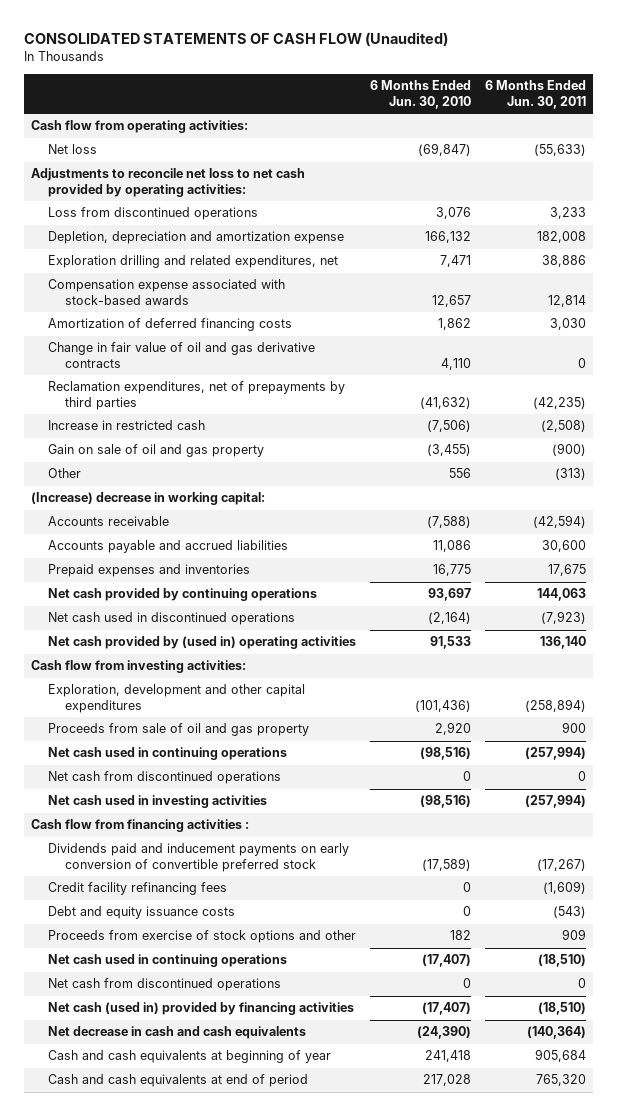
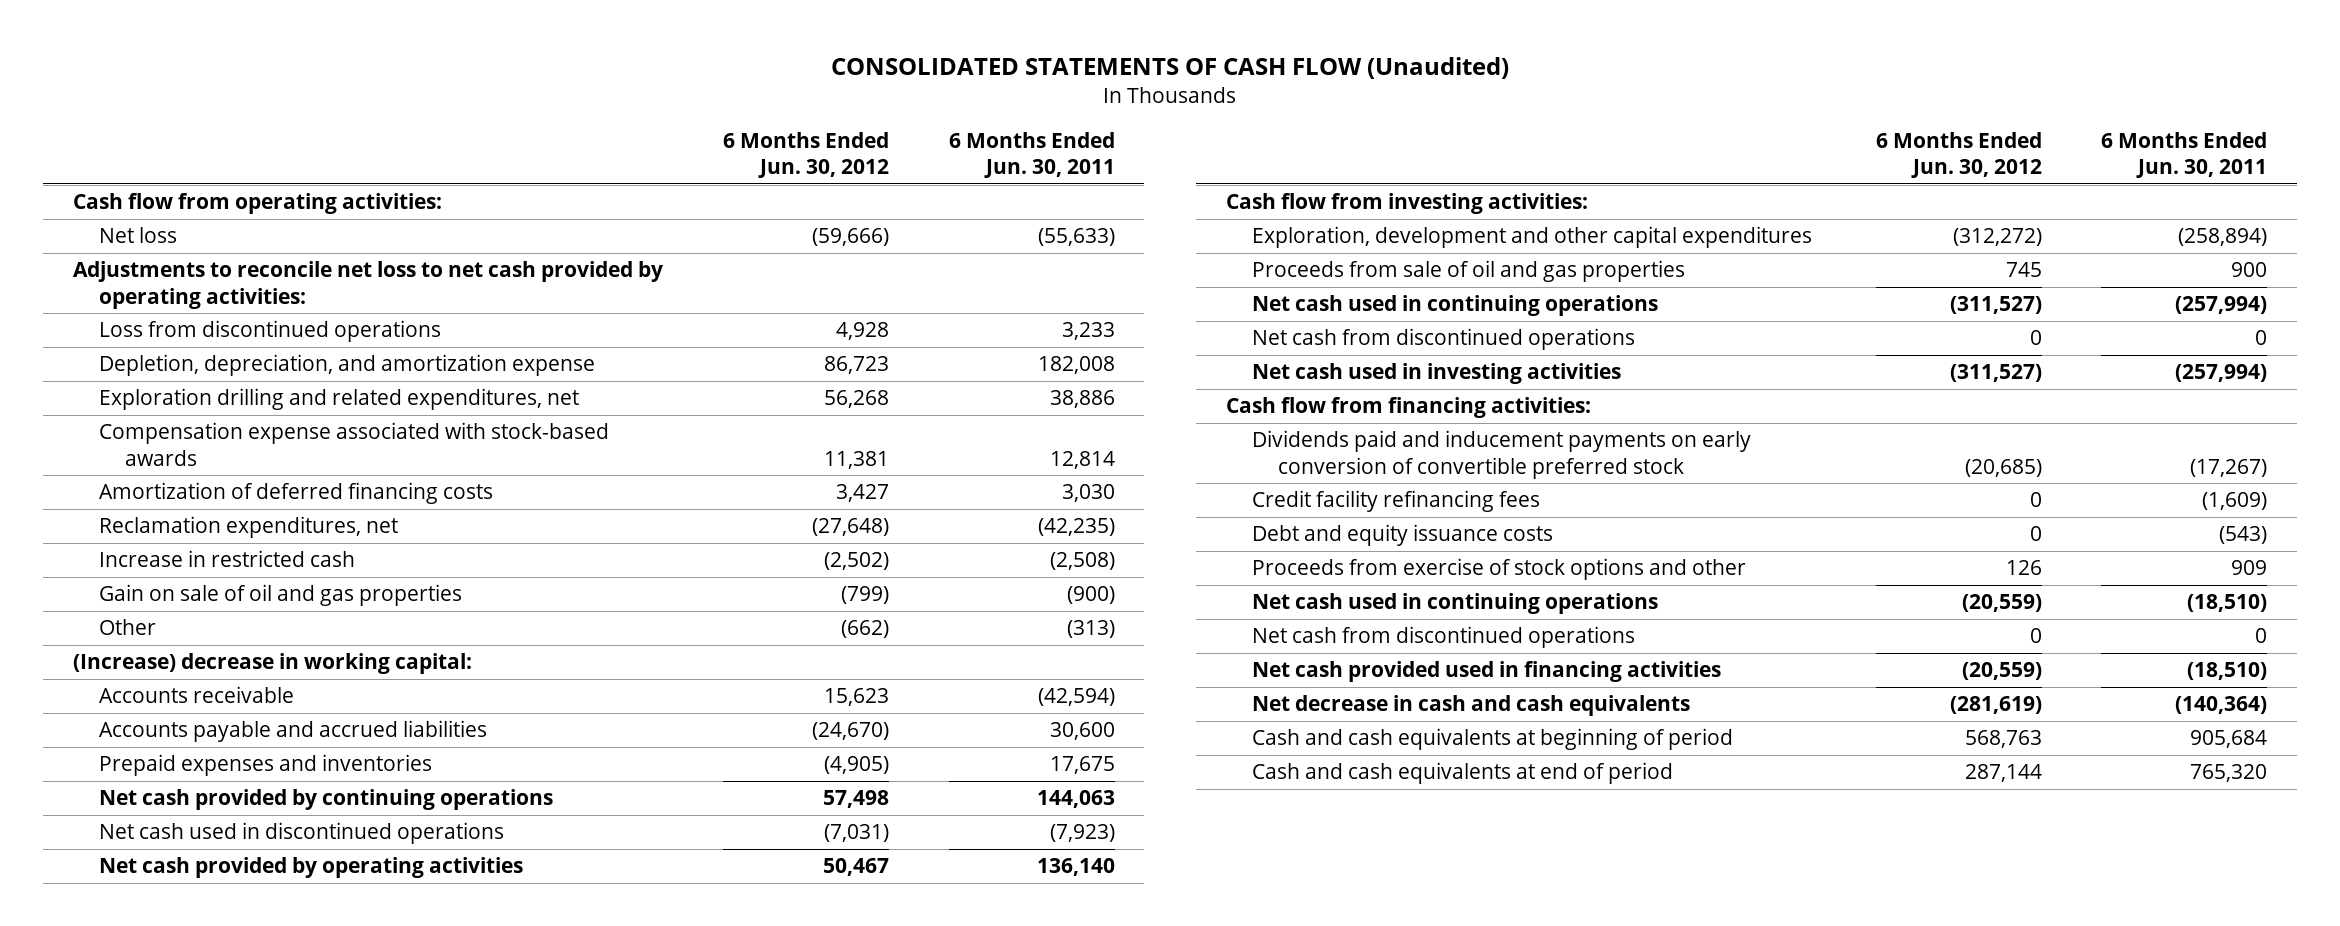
[370,80,472,110] 6 Months Ended Jun. 30, 2010 -> none
none -> [722,131,889,179] 6 Months Ended Jun. 30, 2012
[48,231,345,245] Depletion, depreciation and amortization expense -> [98,354,595,377] Depletion, depreciation, and amortization expense
[48,342,316,369] Change in fair value of oil and gas derivative contracts -> none
[48,381,346,411] Reclamation expenditures, net of prepayments by third parties -> [98,516,398,539] Reclamation expenditures, net
[48,444,265,458] Gain on sale of oil and gas property -> [98,584,462,607] Gain on sale of oil and gas properties
[48,636,357,650] Net cash provided by (used in) operating activities -> [98,857,523,879] Net cash provided by operating activities
[48,723,310,737] Proceeds from sale of oil and gas property -> [1251,260,1685,283] Proceeds from sale of oil and gas properties
[31,819,250,833] Cash flow from financing activities : -> [1225,397,1591,419] Cash flow from financing activities:
[48,1002,355,1016] Net cash (used in) provided by financing activities -> [1251,661,1721,683] Net cash provided used in financing activities
[48,1050,332,1064] Cash and cash equivalents at beginning of year -> [1251,728,1733,751] Cash and cash equivalents at beginning of period

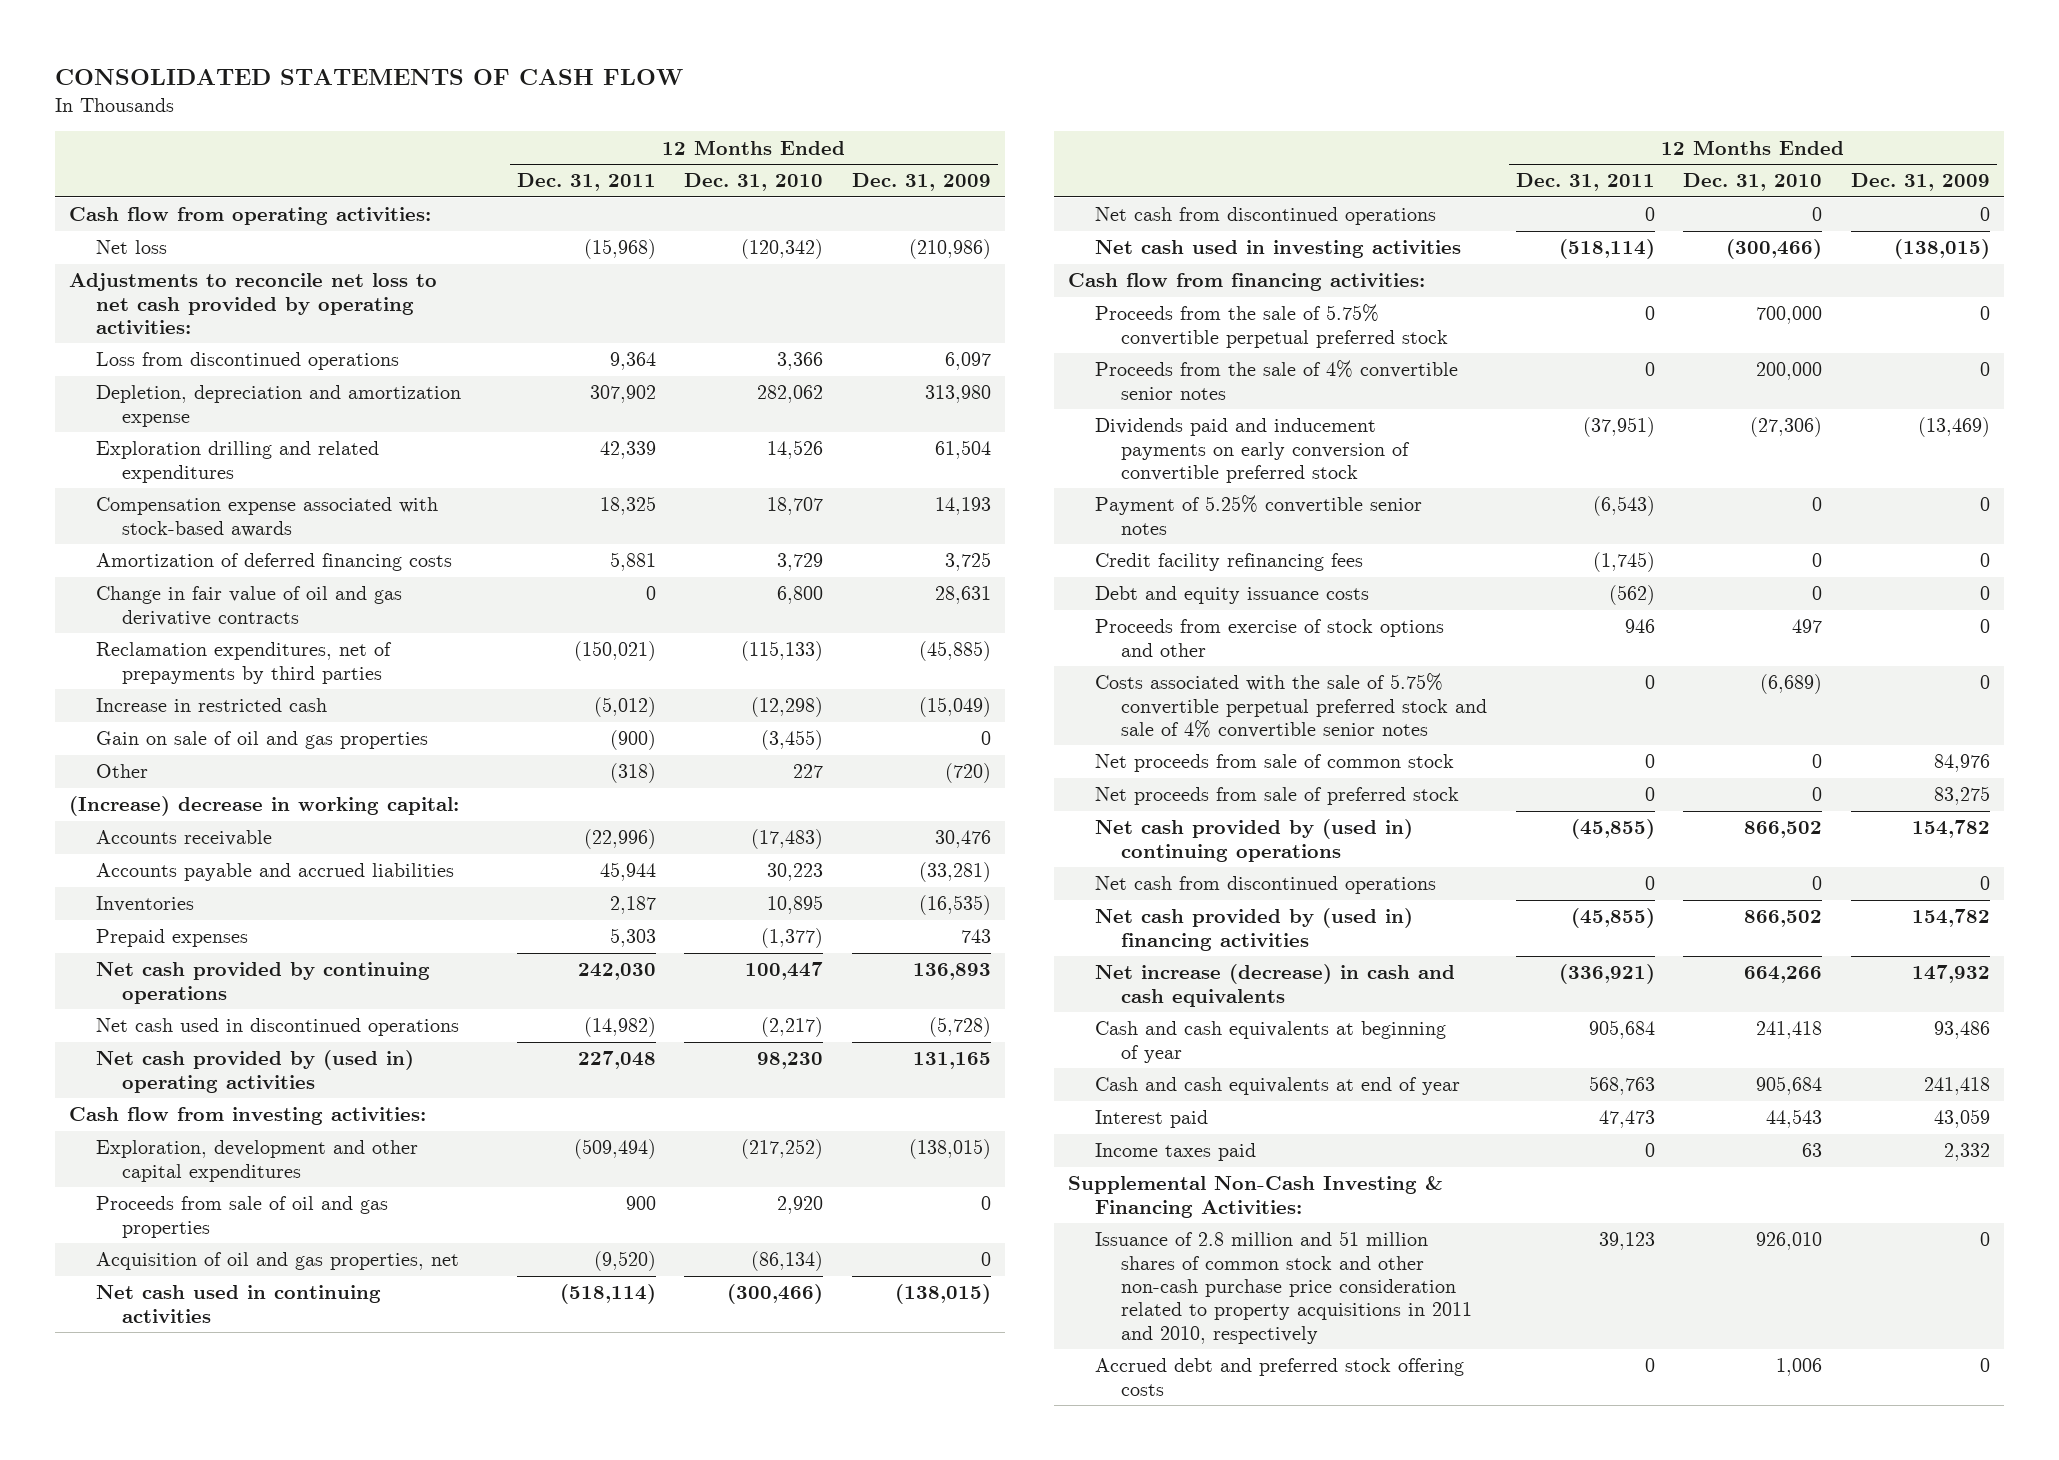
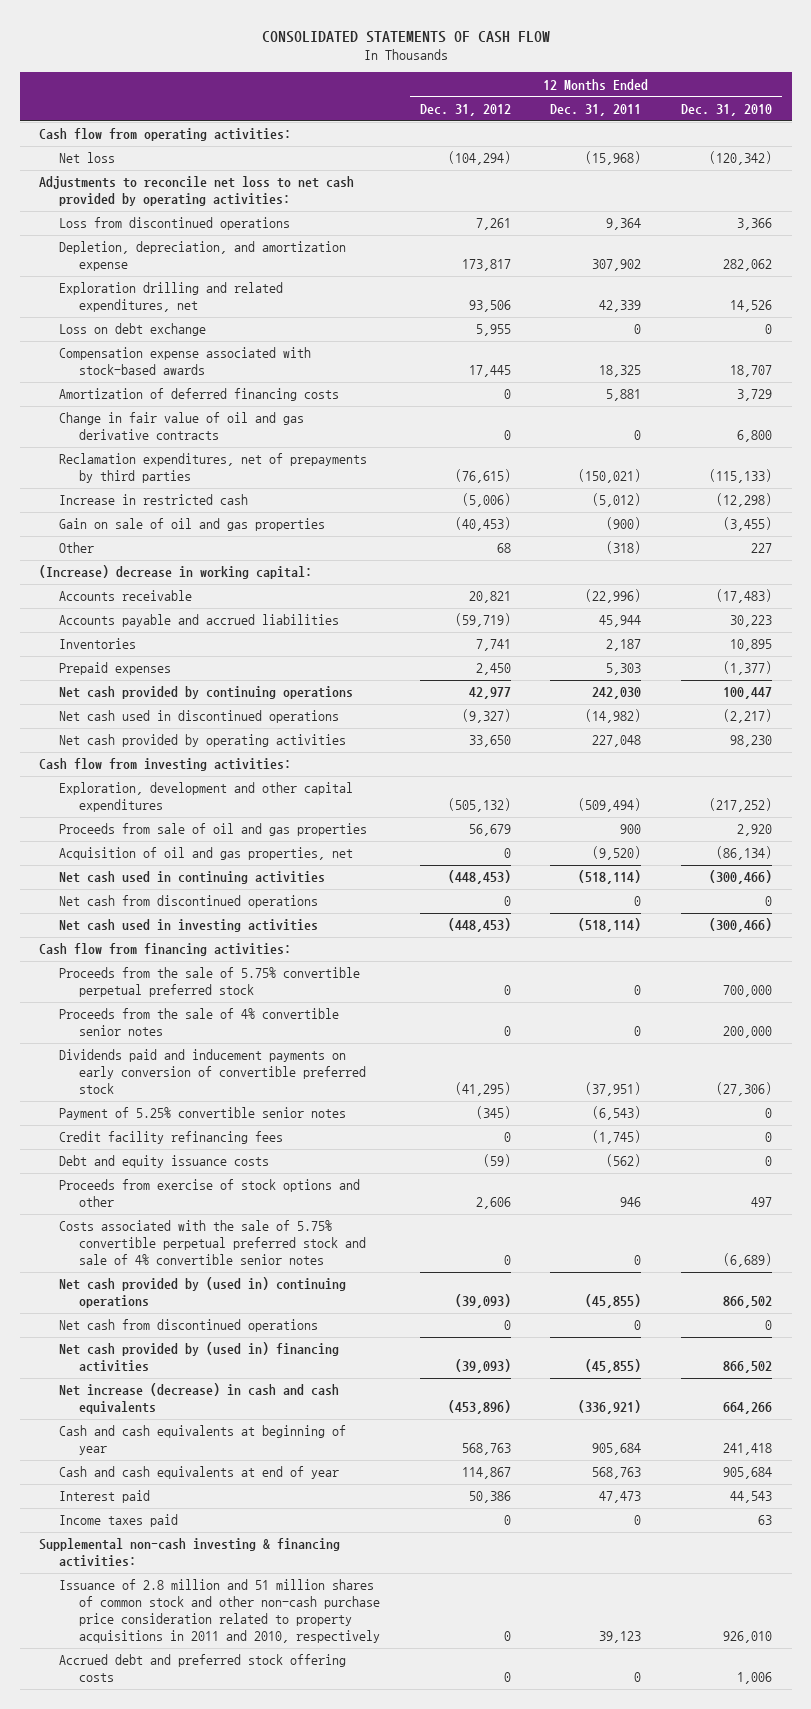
[851,173,991,192] Dec. 31, 2009 -> none
none -> [419,103,511,116] Dec. 31, 2012
[95,385,461,427] Depletion, depreciation and amortization expense -> [59,241,347,272] Depletion, depreciation, and amortization expense
[95,441,379,483] Exploration drilling and related expenditures -> [59,282,284,313] Exploration drilling and related expenditures, net
none -> [59,323,207,337] Loss on debt exchange
[95,1050,414,1093] Net cash provided by (used in) operating activities -> [59,734,347,748] Net cash provided by operating activities
[1094,754,1454,773] Net proceeds from sale of common stock -> none
[1094,787,1459,806] Net proceeds from sale of preferred stock -> none
[1068,1176,1444,1218] Supplemental Non-Cash Investing & Financing Activities: -> [39,1538,341,1568] Supplemental non-cash investing & financing activities:

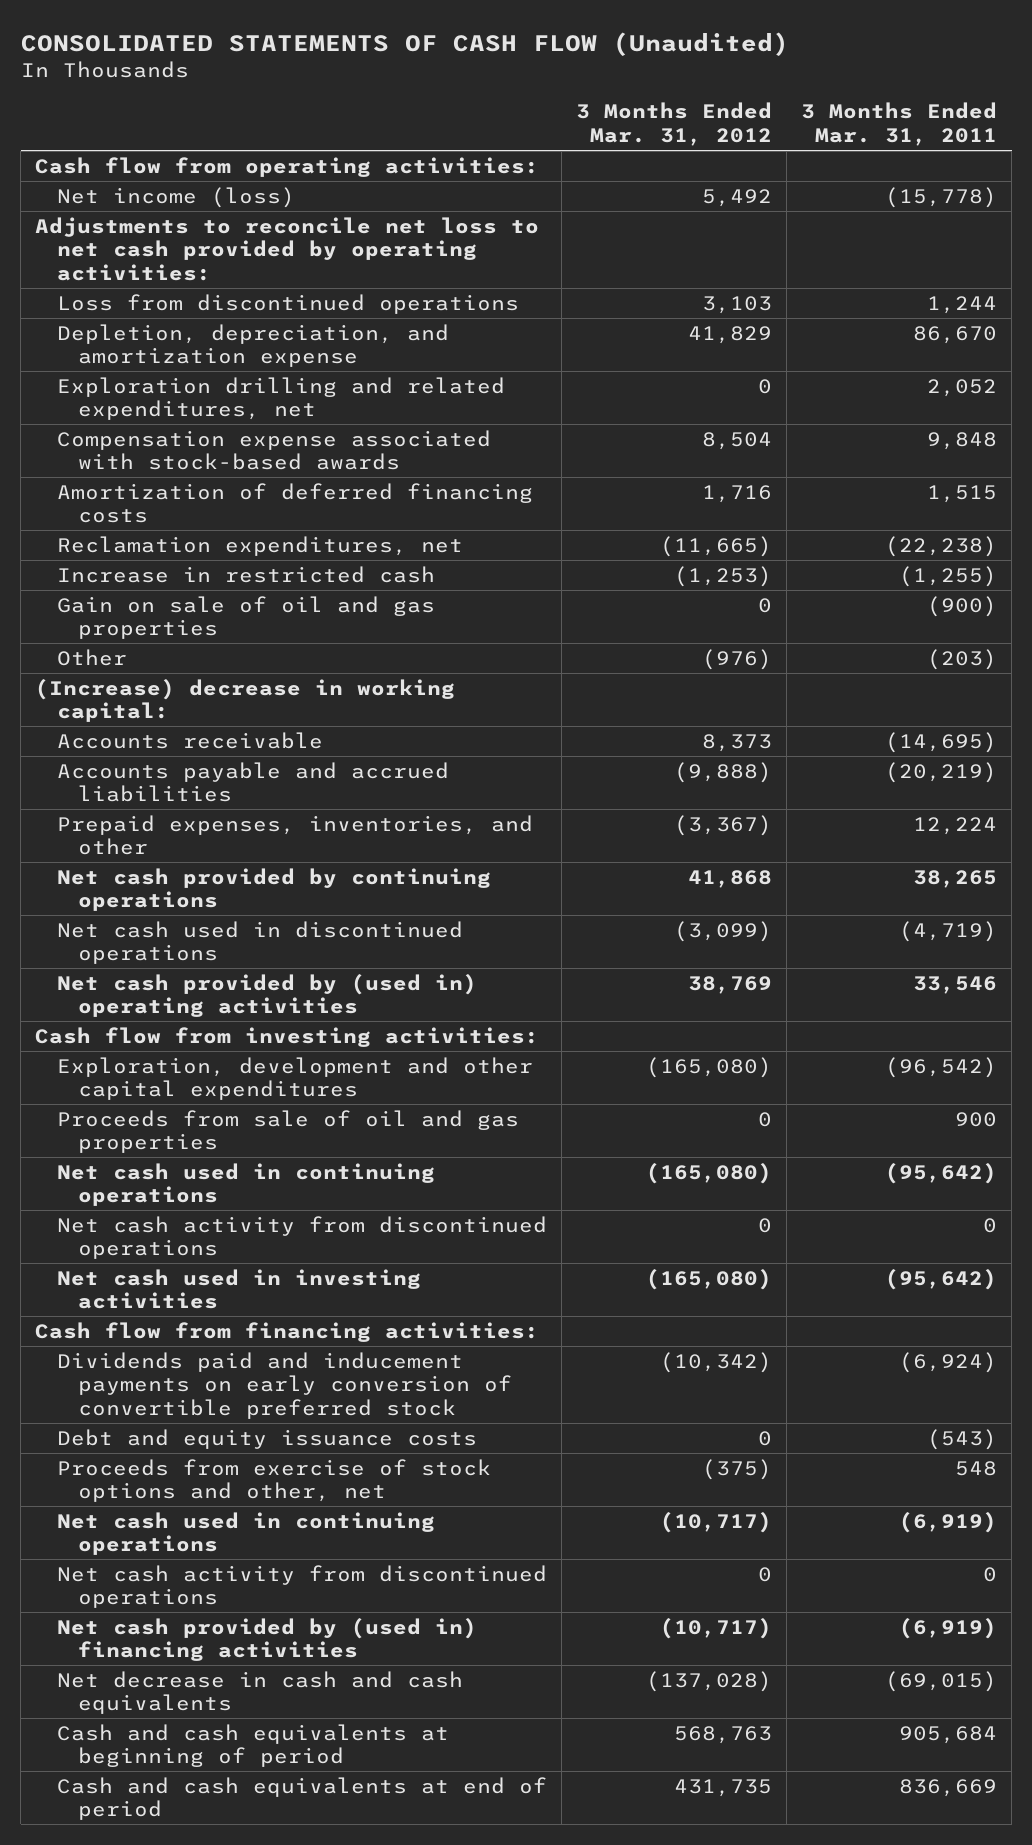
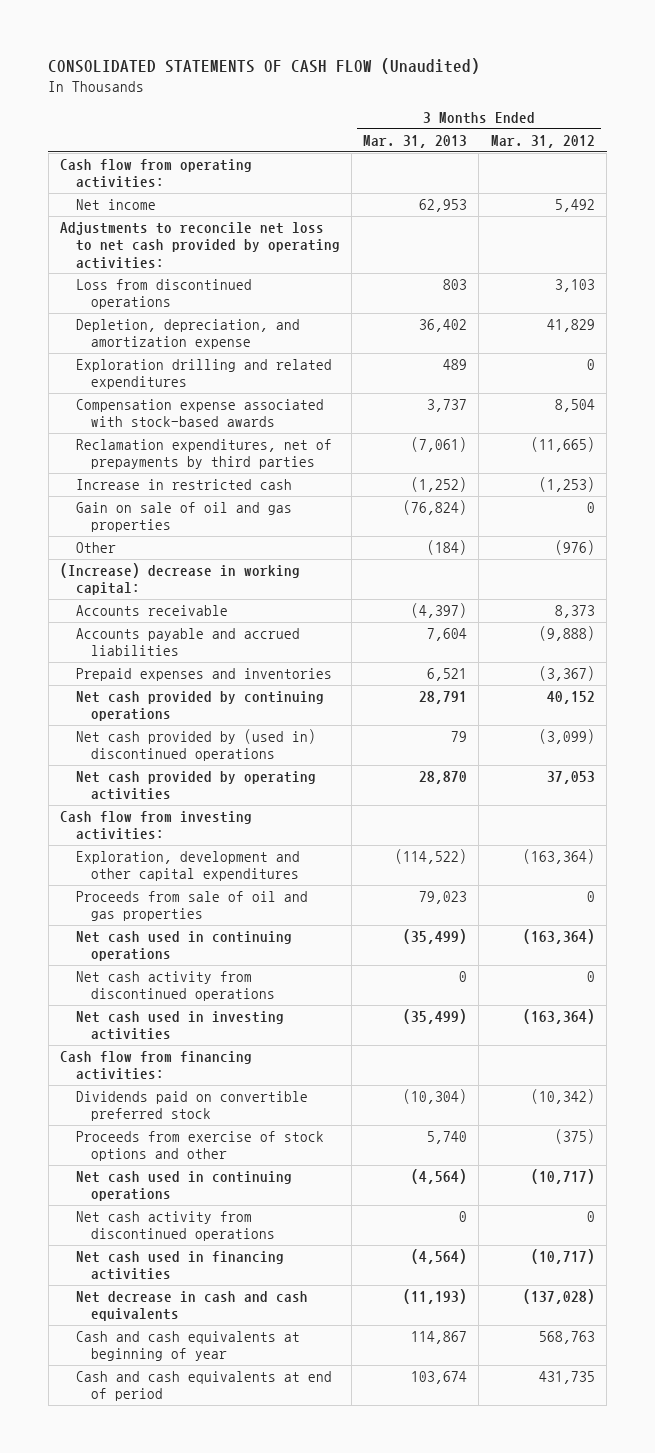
[801,102,998,147] 3 Months Ended Mar. 31, 2011 -> none
none -> [363,134,468,148] Mar. 31, 2013
[56,186,295,208] Net income (loss) -> [75,199,156,211] Net income
[56,376,505,421] Exploration drilling and related expenditures, net -> [75,359,332,390] Exploration drilling and related expenditures
[56,482,533,524] Amortization of deferred financing costs -> none
[56,535,463,556] Reclamation expenditures, net -> [75,439,332,470] Reclamation expenditures, net of prepayments by third parties
[56,814,533,856] Prepaid expenses, inventories, and other -> [75,668,332,682] Prepaid expenses and inventories
[687,869,772,888] 41,868 -> [546,691,595,705] 40,152
[56,920,463,965] Net cash used in discontinued operations -> [75,729,316,762] Net cash provided by (used in) discontinued operations
[56,973,477,1018] Net cash provided by (used in) operating activities -> [75,771,316,801] Net cash provided by operating activities
[687,975,772,994] 38,769 -> [546,771,595,785] 37,053
[645,1056,772,1078] (165,080) -> [522,849,595,865] (163,364)
[645,1162,772,1184] (165,080) -> [522,929,595,945] (163,364)
[645,1268,772,1290] (165,080) -> [522,1009,595,1025] (163,364)
[56,1428,477,1449] Debt and equity issuance costs -> none
[56,1351,512,1420] Dividends paid and inducement payments on early conversion of convertible preferred stock -> [75,1091,308,1122] Dividends paid on convertible preferred stock
[56,1458,491,1503] Proceeds from exercise of stock options and other, net -> [75,1131,324,1162] Proceeds from exercise of stock options and other
[56,1617,477,1662] Net cash provided by (used in) financing activities -> [75,1251,284,1281] Net cash used in financing activities
[56,1723,449,1768] Cash and cash equivalents at beginning of period -> [75,1331,300,1362] Cash and cash equivalents at beginning of year

